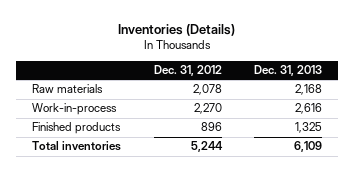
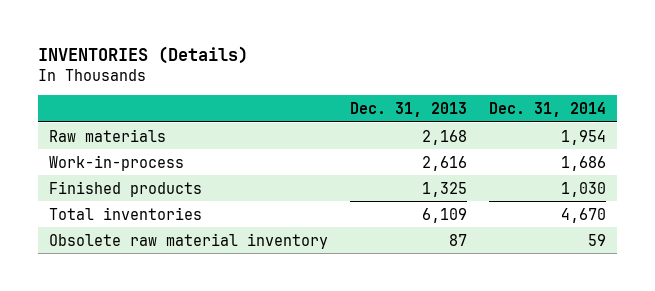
[118,23,236,36] Inventories (Details) -> [38,45,249,64] INVENTORIES (Details)
[153,65,222,77] Dec. 31, 2012 -> none
none -> [488,101,606,117] Dec. 31, 2014
none -> [49,232,329,249] Obsolete raw material inventory

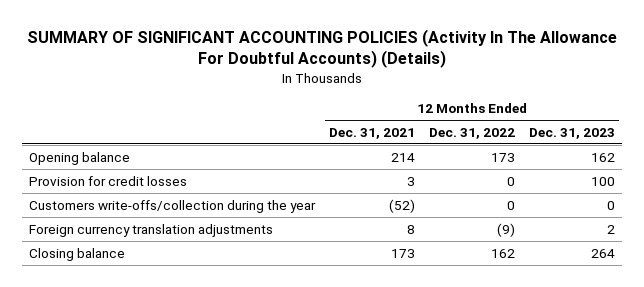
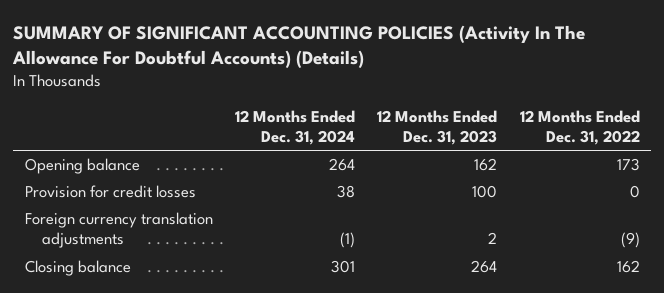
[328,127,415,139] Dec. 31, 2021 -> none
none -> [234,109,355,146] 12 Months Ended Dec. 31, 2024
[28,199,316,213] Customers write-offs/collection during the year -> none

